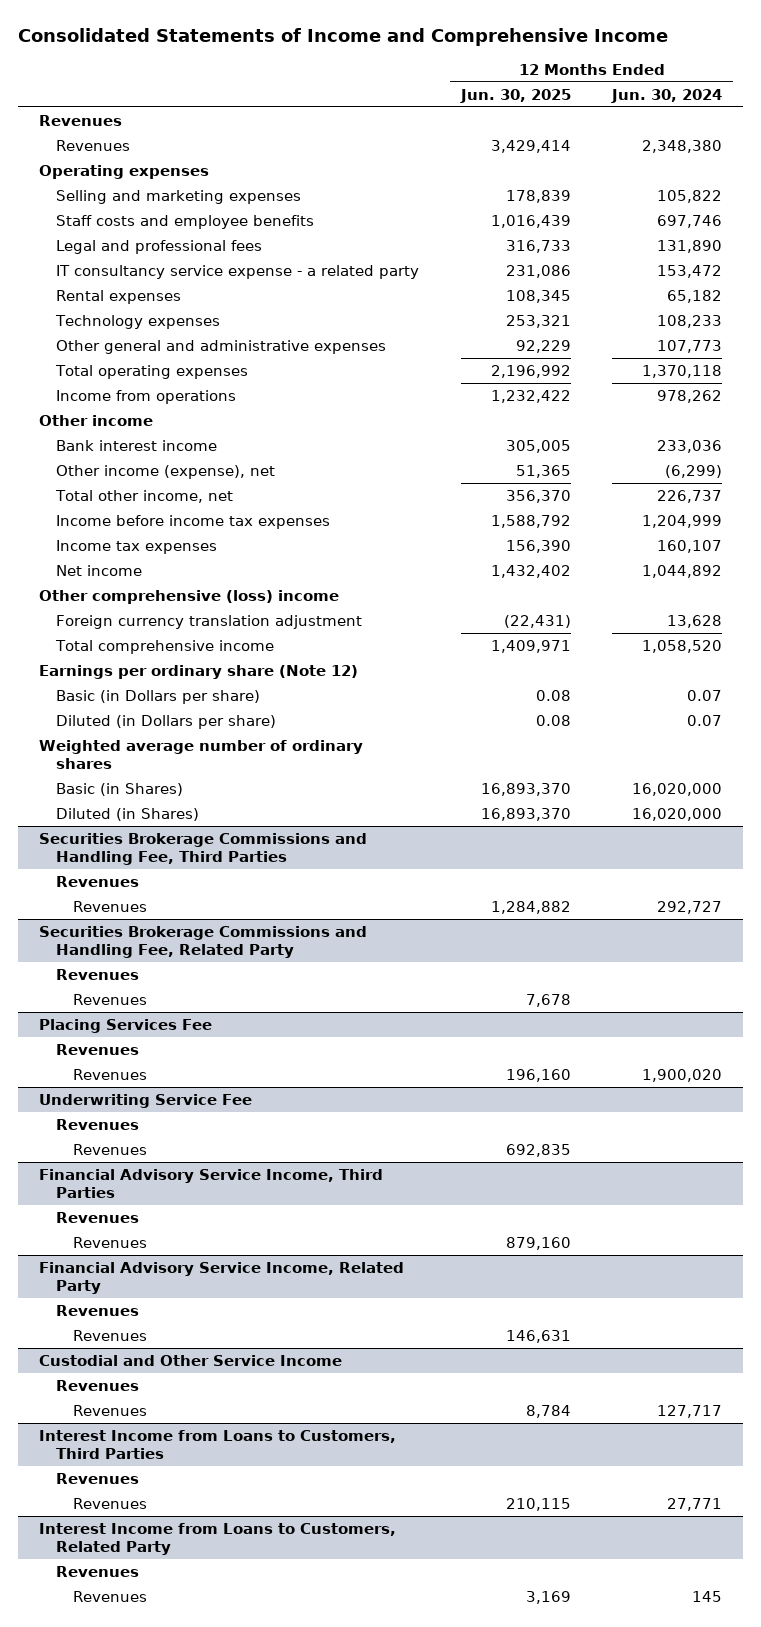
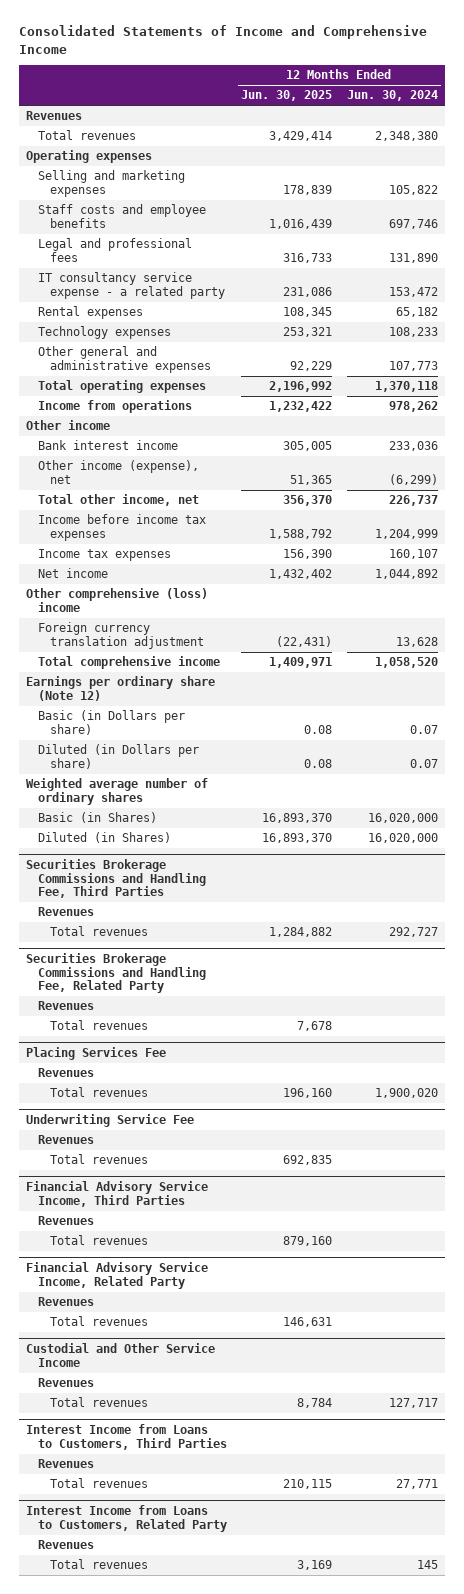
[56,139,131,151] Revenues -> [37,130,136,141] Total revenues
[73,900,148,912] Revenues -> [49,926,148,937] Total revenues
[73,993,148,1005] Revenues -> [49,1020,148,1031] Total revenues
[73,1068,148,1080] Revenues -> [49,1087,148,1098] Total revenues
[73,1143,148,1155] Revenues -> [49,1154,148,1165] Total revenues
[73,1236,148,1248] Revenues -> [49,1235,148,1246] Total revenues
[73,1329,148,1341] Revenues -> [49,1316,148,1327] Total revenues
[73,1404,148,1416] Revenues -> [49,1397,148,1408] Total revenues
[73,1497,148,1509] Revenues -> [49,1478,148,1489] Total revenues
[73,1590,148,1602] Revenues -> [49,1559,148,1570] Total revenues

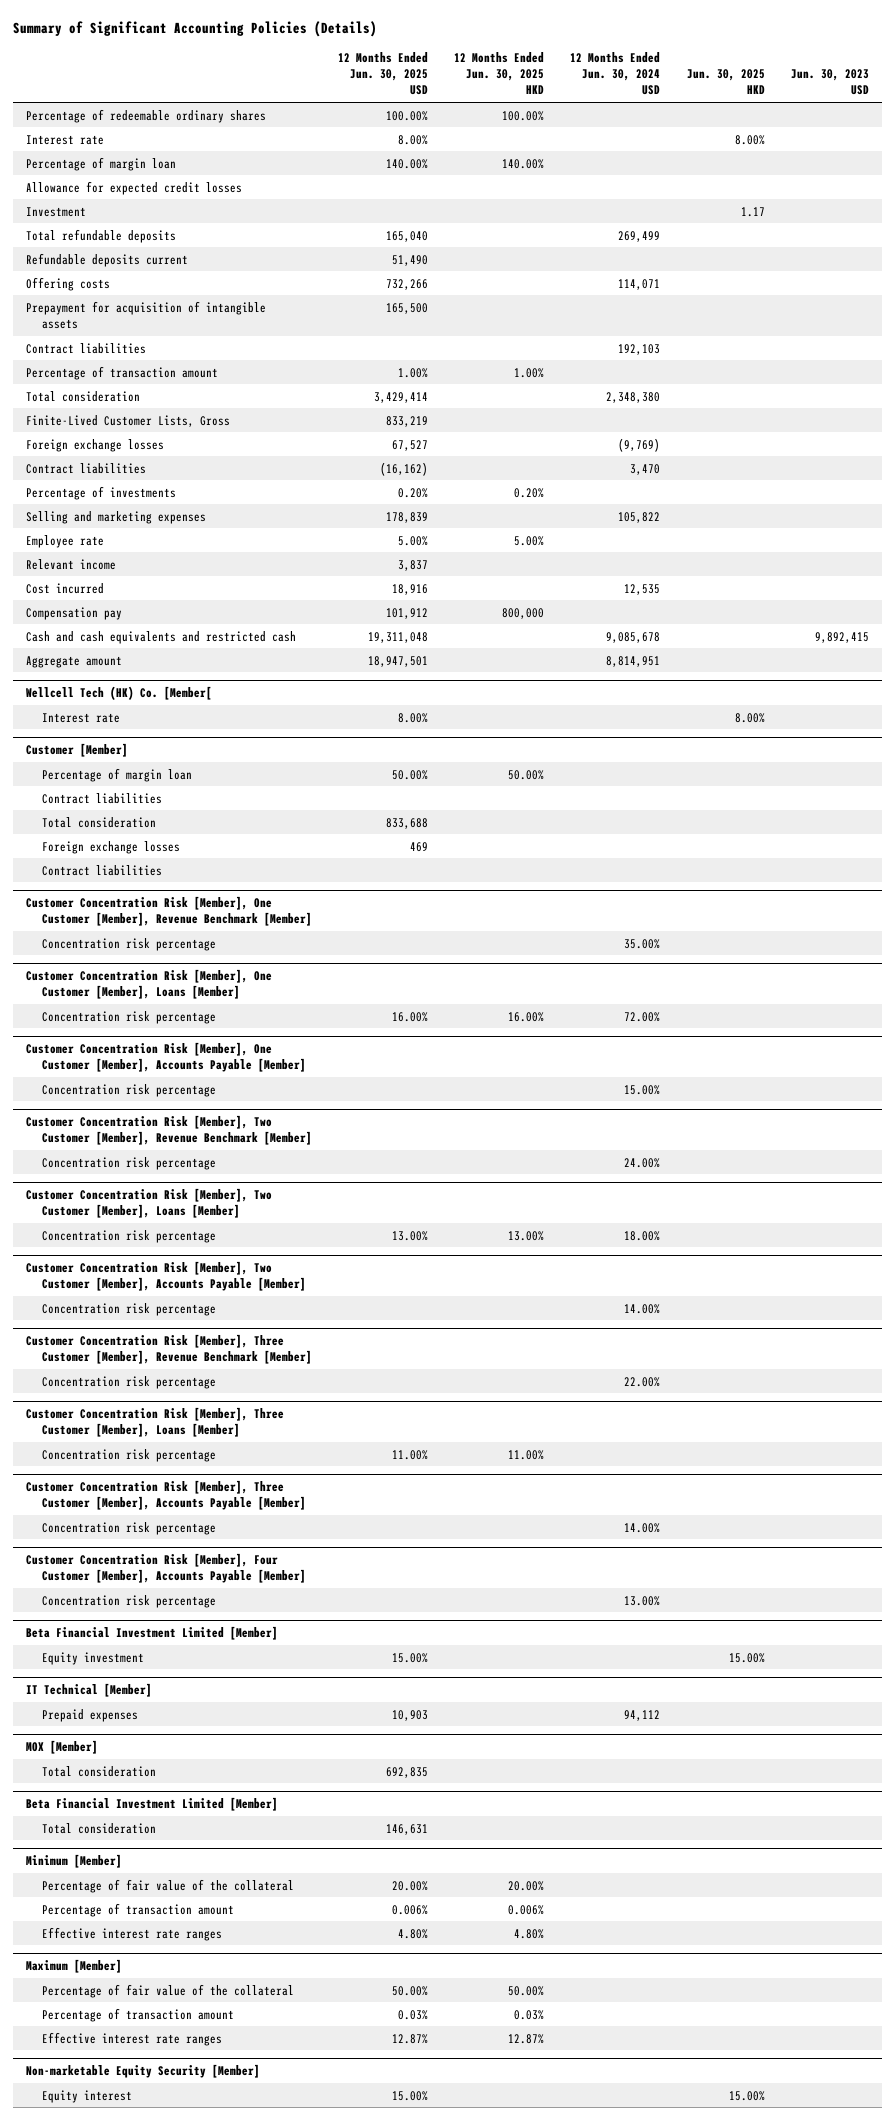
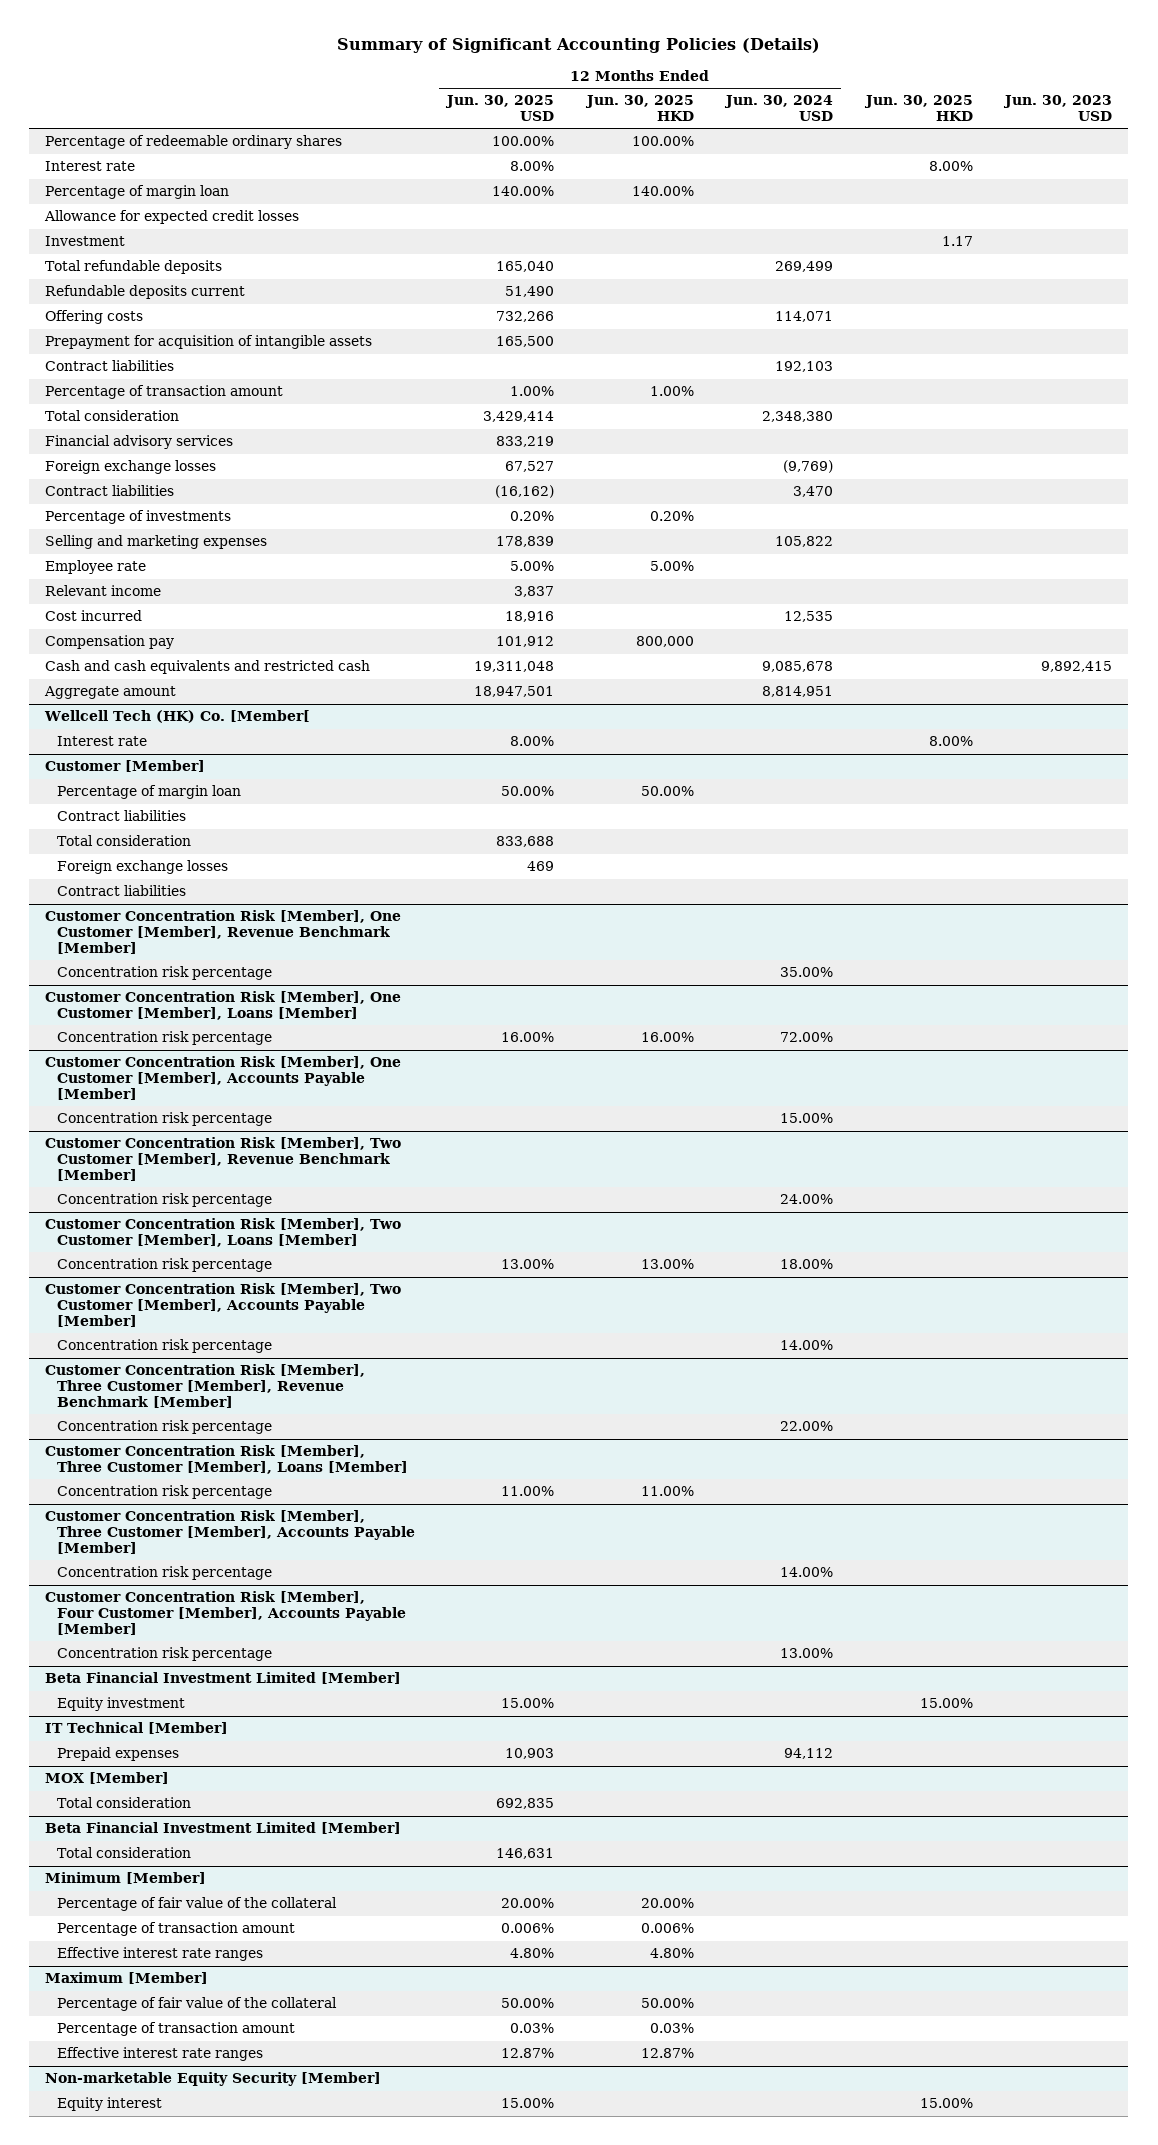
[26,414,231,427] Finite-Lived Customer Lists, Gross -> [45,435,234,450] Financial advisory services

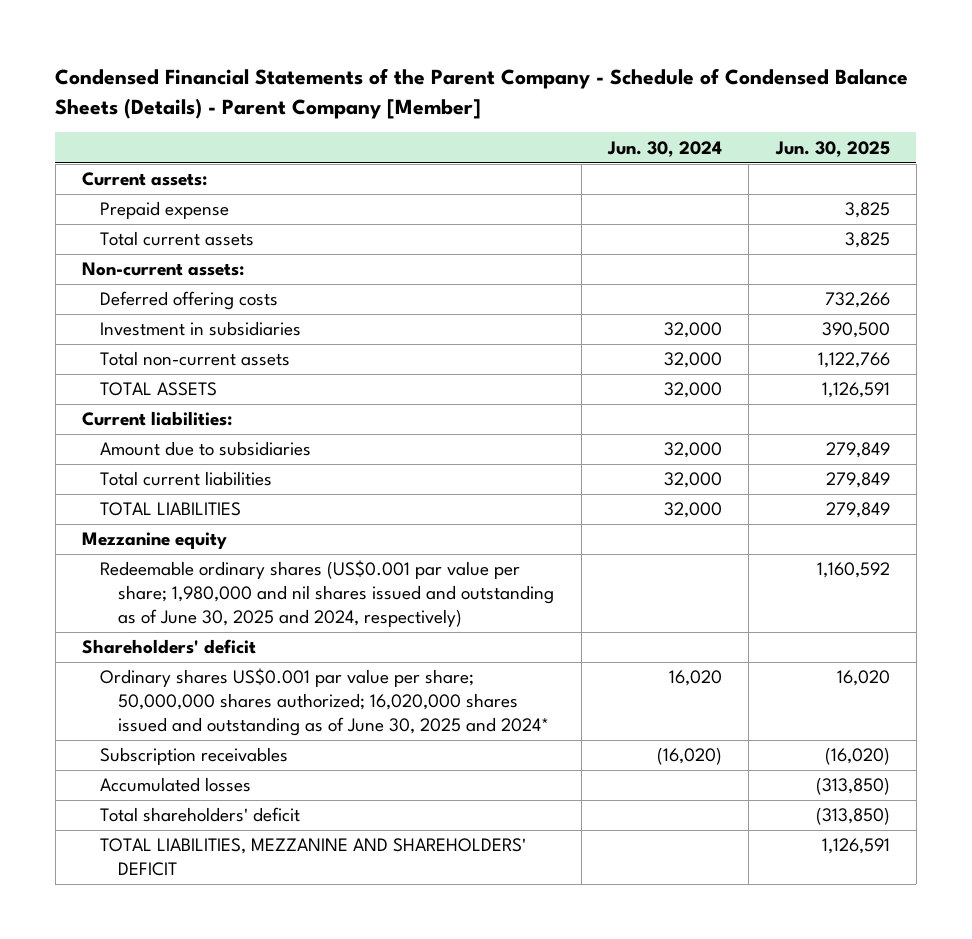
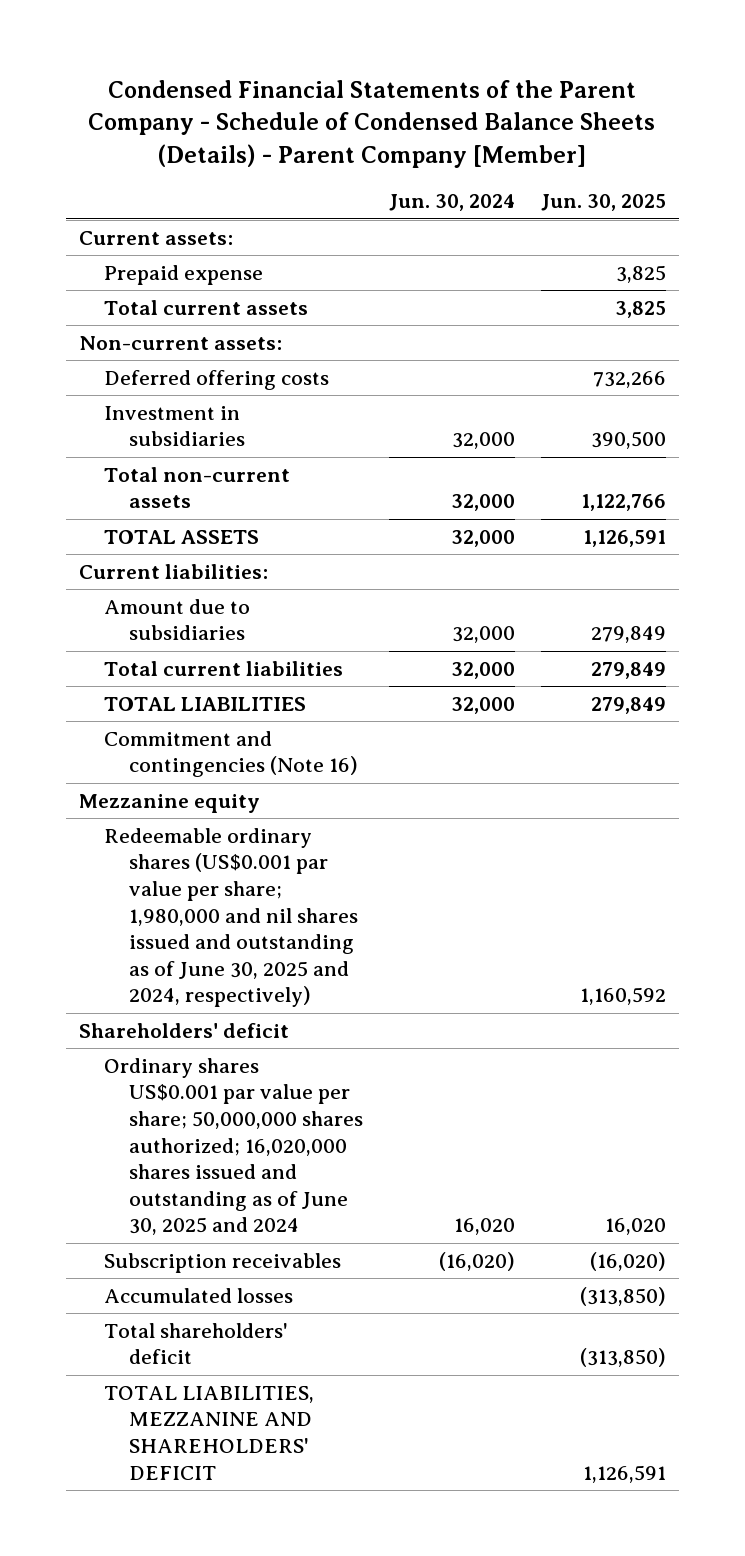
none -> [103,730,358,778] Commitment and contingencies (Note 16)
[100,668,550,736] Ordinary shares US$0.001 par value per share; 50,000,000 shares authorized; 16,020,000 shares issued and outstanding as of June 30, 2025 and 2024* -> [103,1057,363,1236] Ordinary shares US$0.001 par value per share; 50,000,000 shares authorized; 16,020,000 shares issued and outstanding as of June 30, 2025 and 2024

